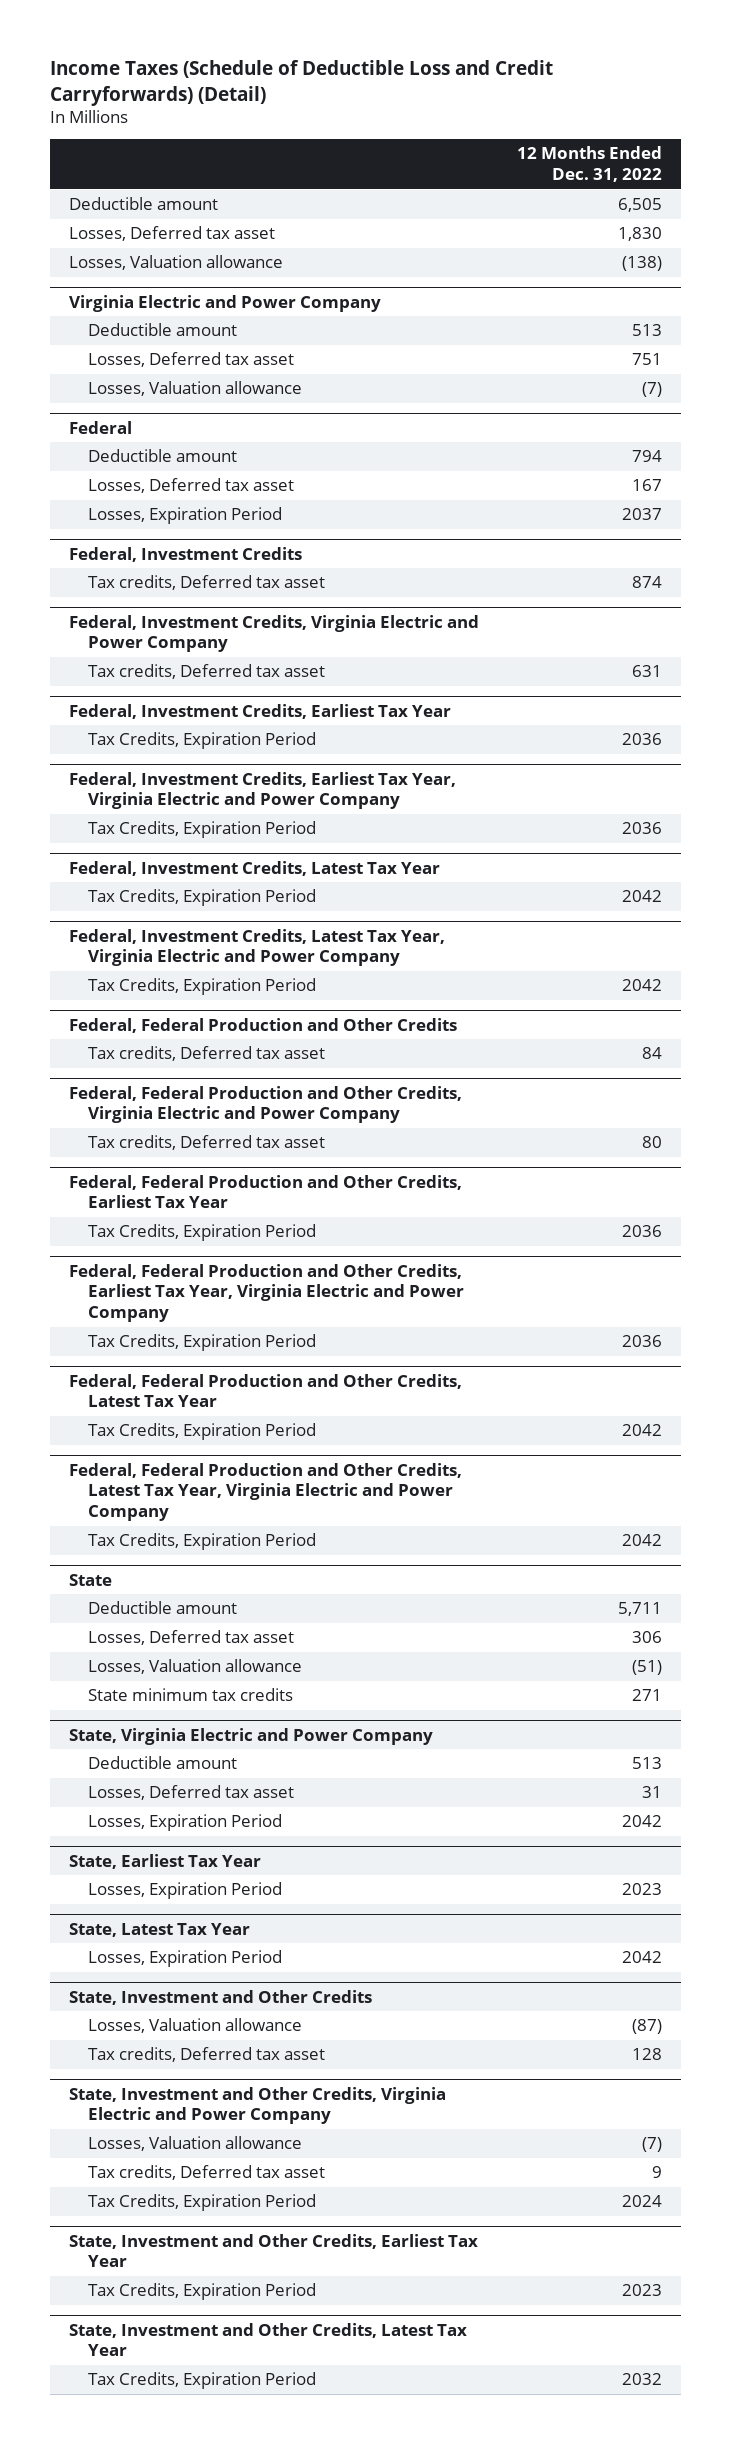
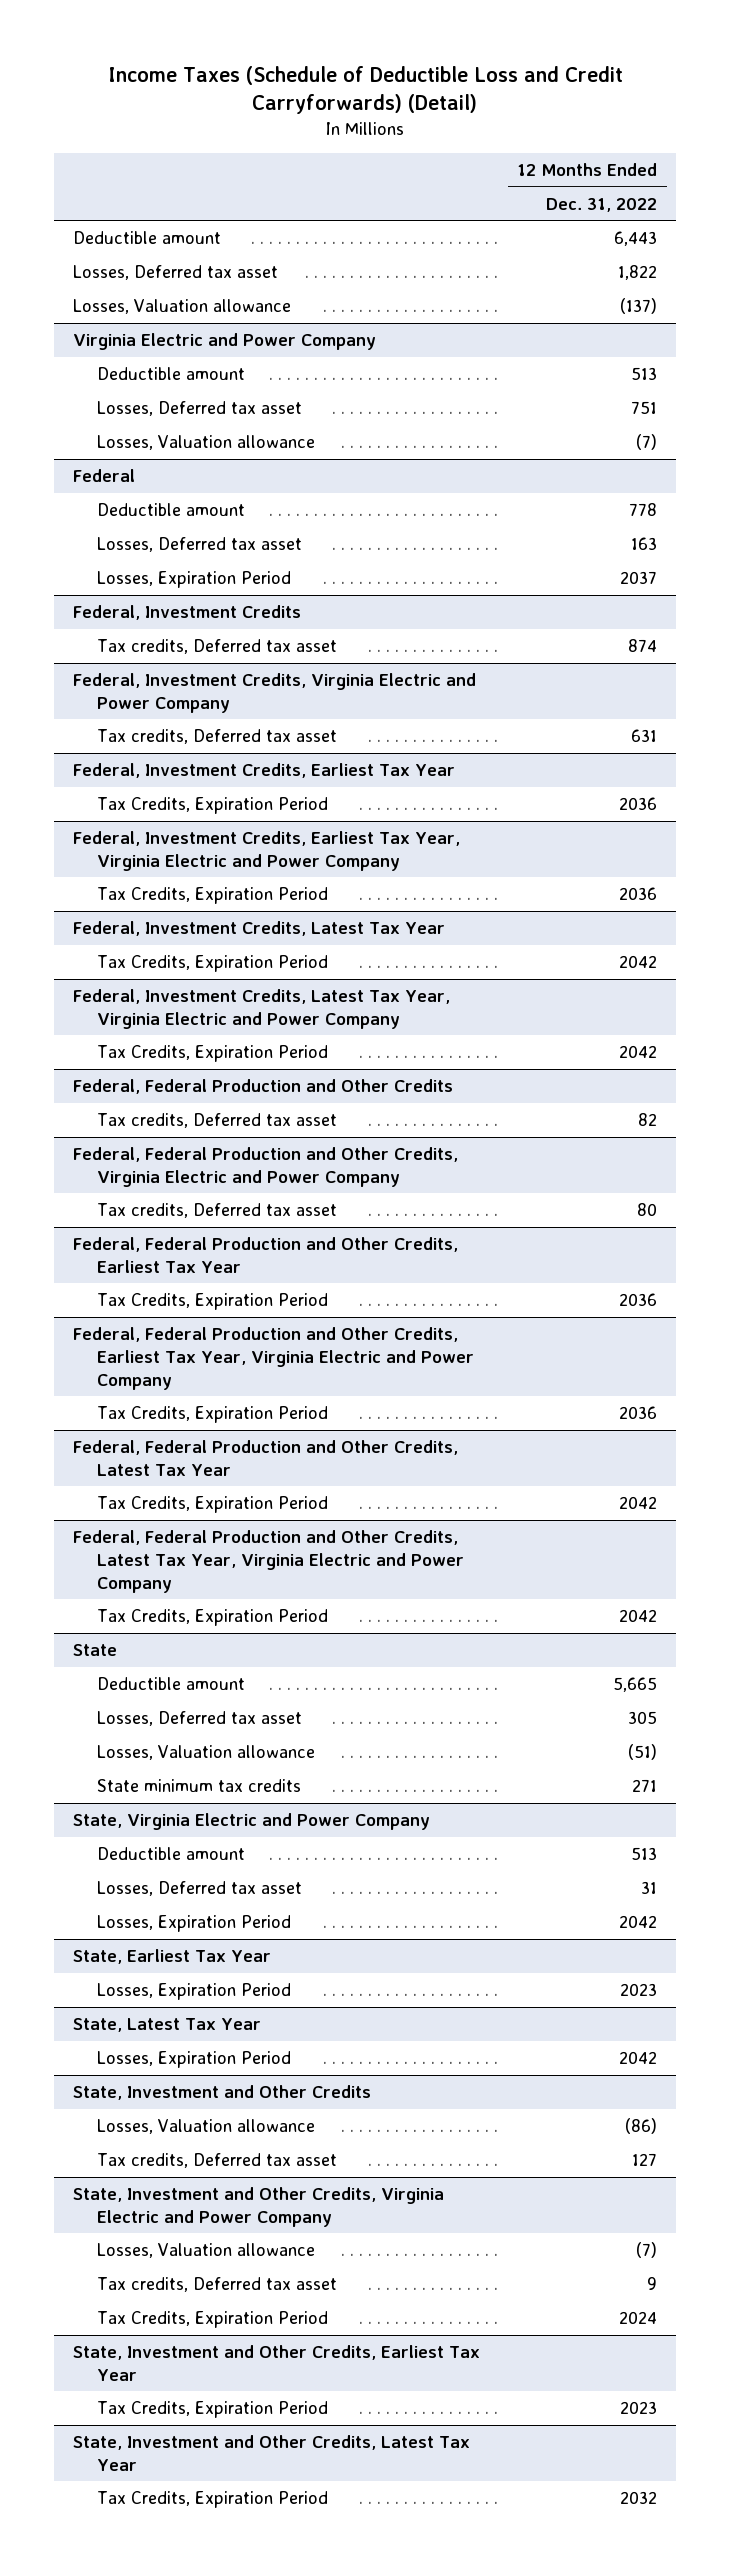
[618,198,663,213] 6,505 -> [614,230,658,246] 6,443
[618,227,663,242] 1,830 -> [618,264,658,280] 1,822
[622,256,663,272] (138) -> [620,297,658,314] (137)
[632,450,663,463] 794 -> [629,502,658,516] 778
[632,479,663,492] 167 -> [631,536,658,550] 163
[642,1047,663,1060] 84 -> [638,1112,658,1126] 82
[618,1602,663,1617] 5,711 -> [613,1676,658,1692] 5,665
[632,1631,663,1644] 306 -> [628,1710,658,1724] 305
[632,2019,663,2035] (87) -> [625,2117,658,2134] (86)
[632,2048,663,2061] 128 -> [632,2152,658,2166] 127

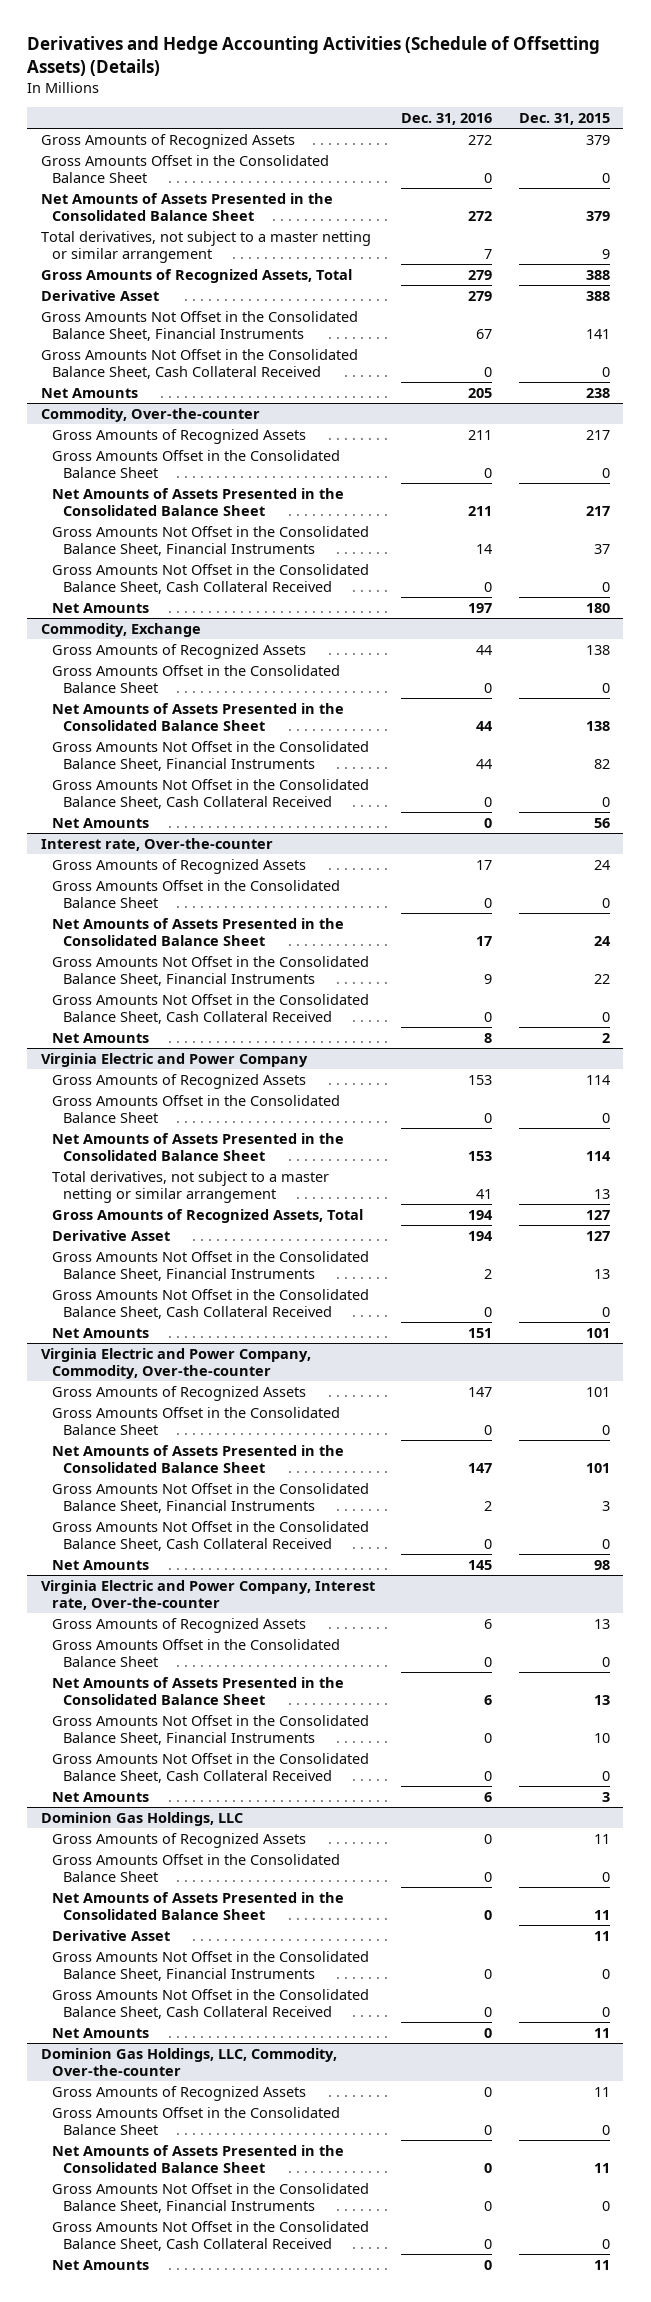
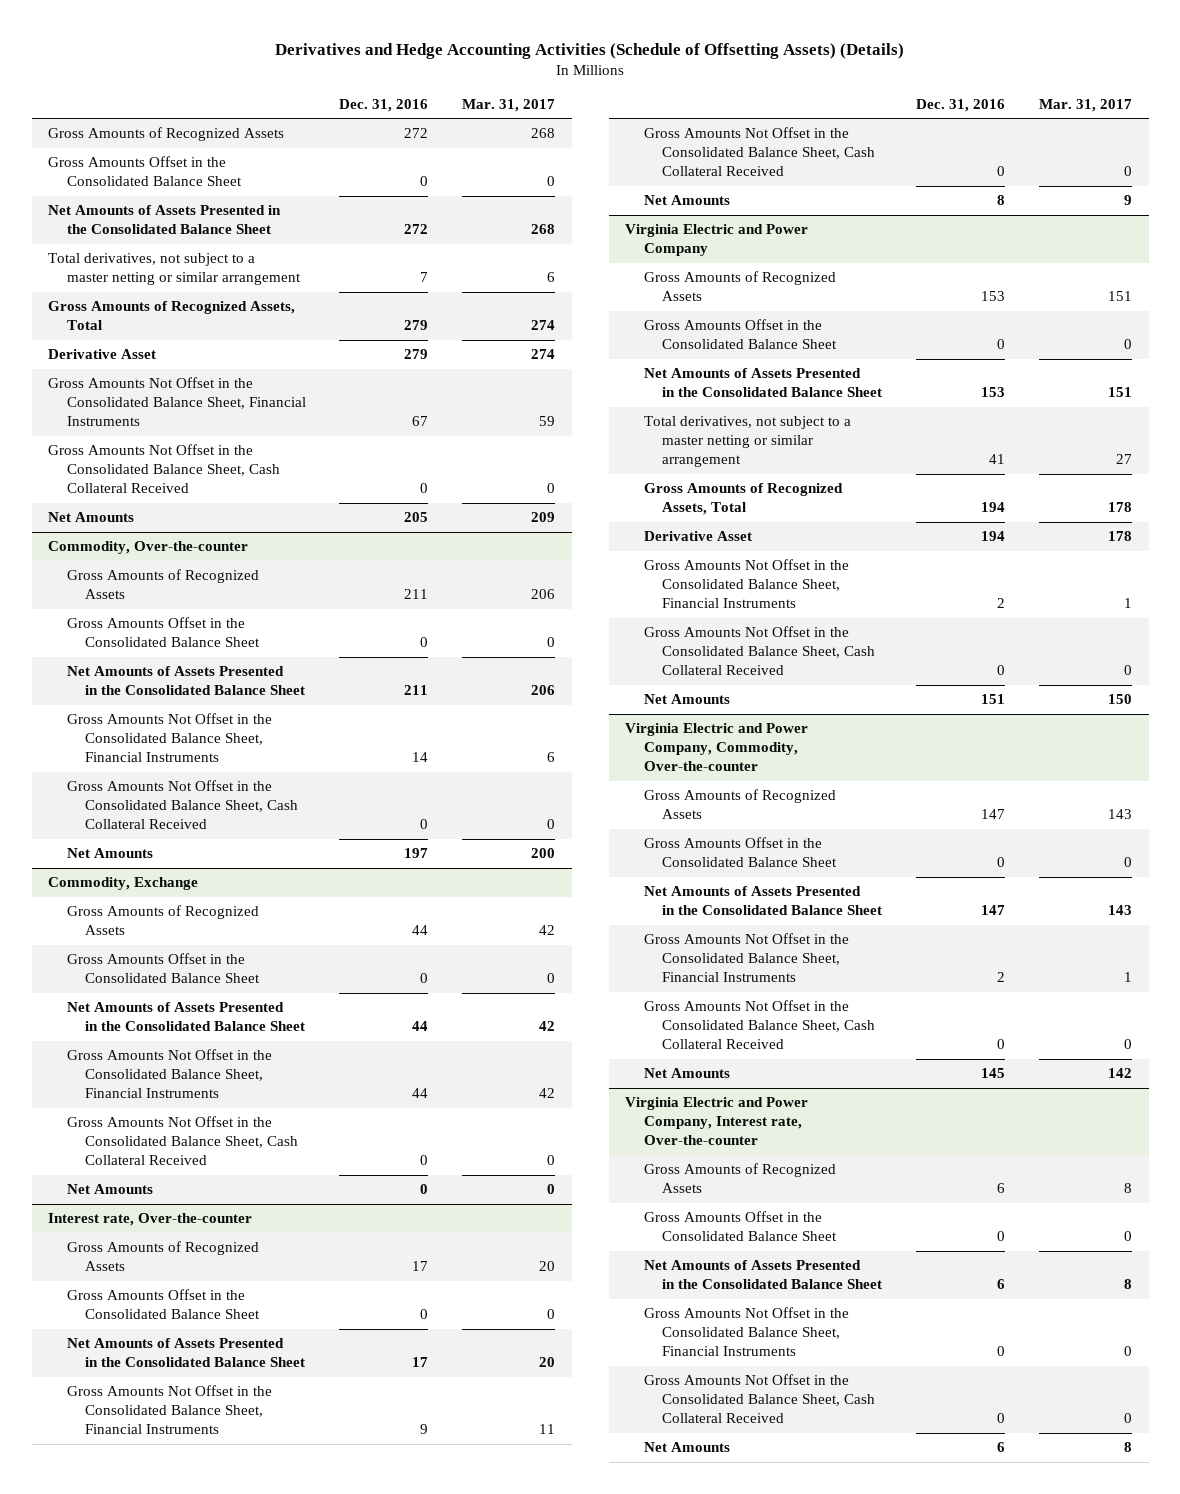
[519,113,611,126] Dec. 31, 2015 -> none
none -> [461,98,555,112] Mar. 31, 2017
[40,1811,243,1826] Dominion Gas Holdings, LLC -> none
[51,1832,306,1848] Gross Amounts of Recognized Assets -> none
[51,1853,340,1882] Gross Amounts Offset in the Consolidated Balance Sheet -> none
[51,1891,344,1920] Net Amounts of Assets Presented in the Consolidated Balance Sheet -> none
[51,1929,170,1941] Derivative Asset -> none
[51,1950,369,1981] Gross Amounts Not Offset in the Consolidated Balance Sheet, Financial Instruments -> none
[51,1988,369,2019] Gross Amounts Not Offset in the Consolidated Balance Sheet, Cash Collateral Received -> none
[51,2027,149,2038] Net Amounts -> none
[40,2047,337,2076] Dominion Gas Holdings, LLC, Commodity, Over-the-counter -> none
[51,2085,306,2101] Gross Amounts of Recognized Assets -> none
[51,2106,340,2135] Gross Amounts Offset in the Consolidated Balance Sheet -> none
[51,2144,344,2173] Net Amounts of Assets Presented in the Consolidated Balance Sheet -> none
[51,2182,369,2213] Gross Amounts Not Offset in the Consolidated Balance Sheet, Financial Instruments -> none
[51,2220,369,2251] Gross Amounts Not Offset in the Consolidated Balance Sheet, Cash Collateral Received -> none
[51,2259,149,2270] Net Amounts -> none

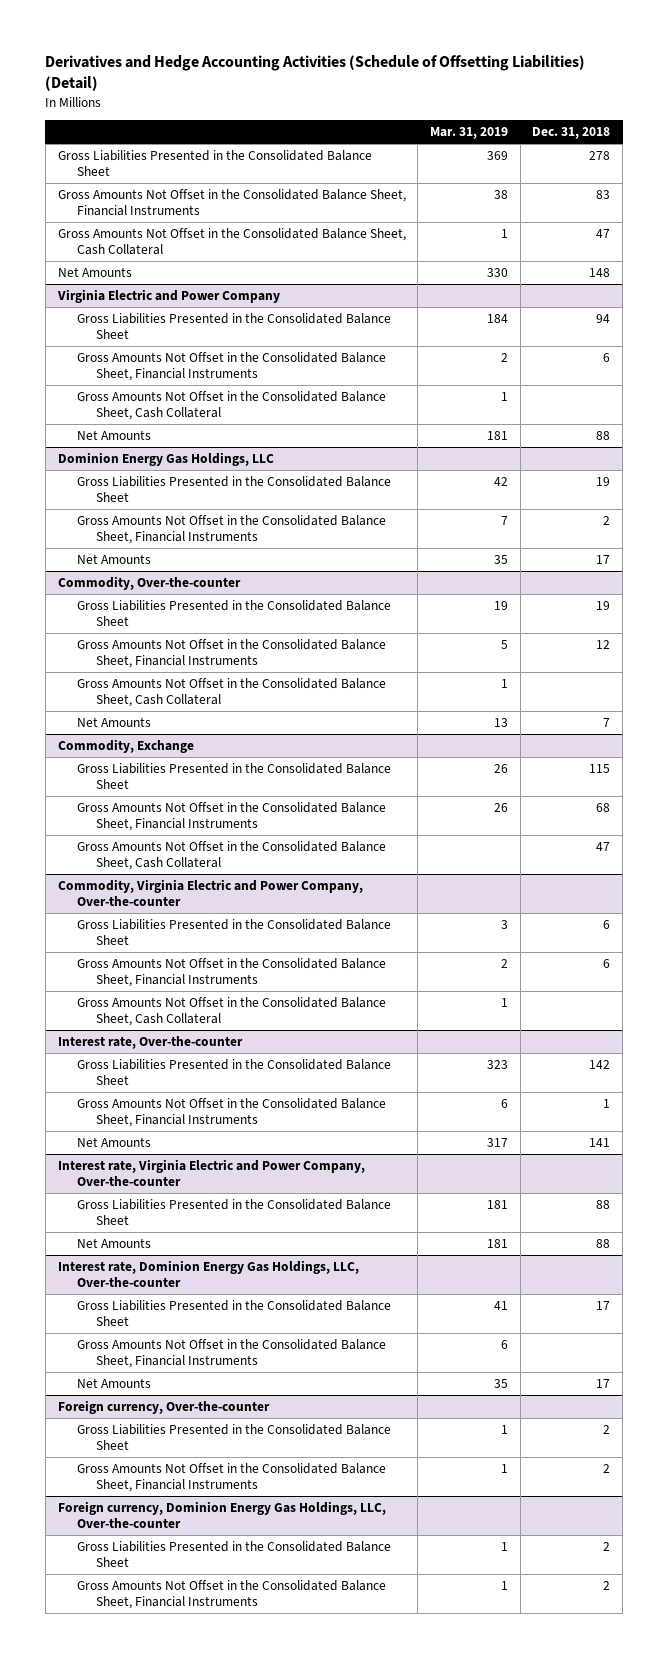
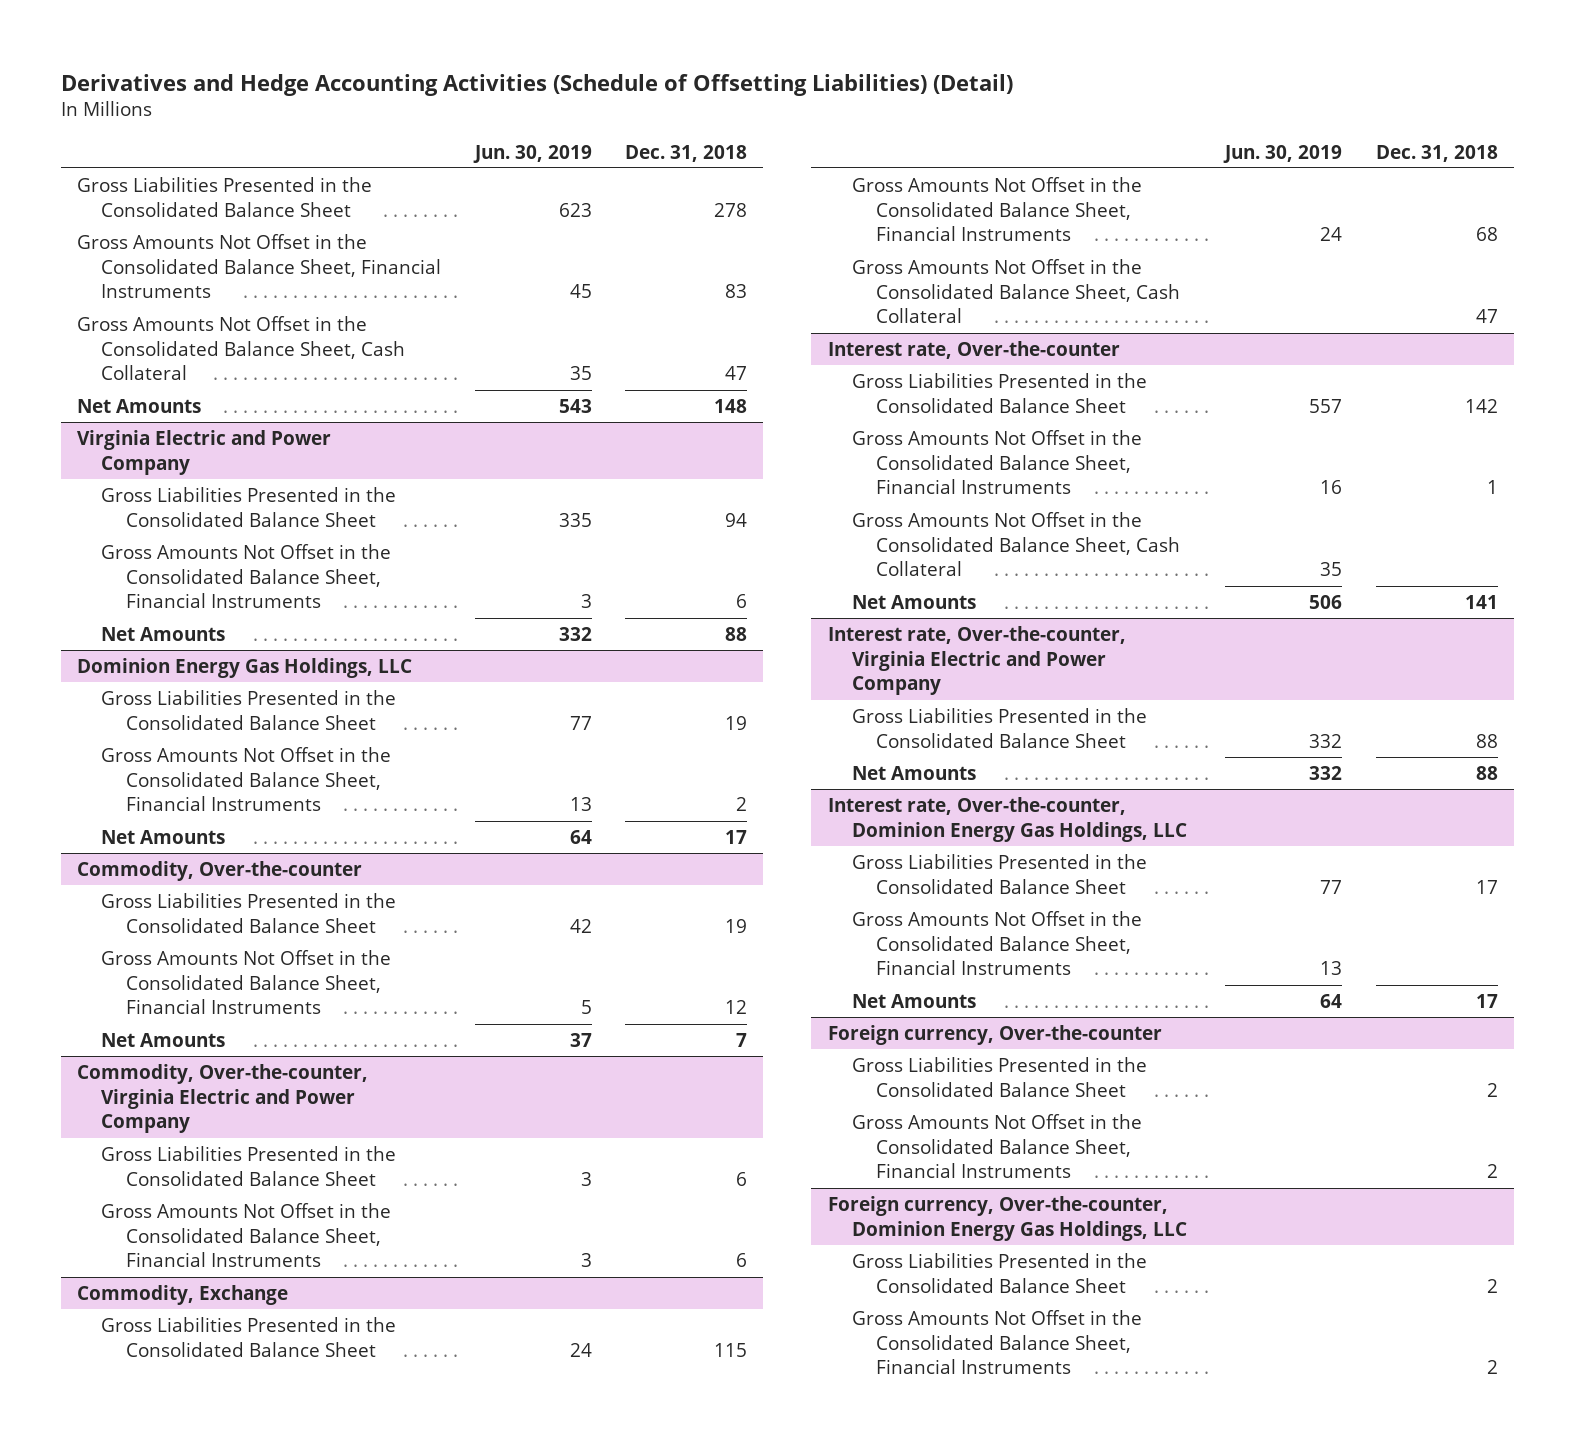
[429,127,508,140] Mar. 31, 2019 -> none
none -> [472,144,592,163] Jun. 30, 2019
[76,390,386,421] Gross Amounts Not Offset in the Consolidated Balance Sheet, Cash Collateral -> none
[76,677,386,708] Gross Amounts Not Offset in the Consolidated Balance Sheet, Cash Collateral -> none
none -> [77,1063,369,1134] Commodity, Over-the-counter, Virginia Electric and Power Company
none -> [101,1145,397,1186] Gross Liabilities Presented in the Consolidated Balance Sheet
none -> [101,1202,392,1268] Gross Amounts Not Offset in the Consolidated Balance Sheet, Financial Instruments
[57,878,363,907] Commodity, Virginia Electric and Power Company, Over-the-counter -> none
[76,918,391,946] Gross Liabilities Presented in the Consolidated Balance Sheet -> none
[76,957,386,988] Gross Amounts Not Offset in the Consolidated Balance Sheet, Financial Instruments -> none
[76,996,386,1027] Gross Amounts Not Offset in the Consolidated Balance Sheet, Cash Collateral -> none
none -> [852,511,1181,577] Gross Amounts Not Offset in the Consolidated Balance Sheet, Cash Collateral
[57,1158,365,1187] Interest rate, Virginia Electric and Power Company, Over-the-counter -> [828,625,1127,696] Interest rate, Over-the-counter, Virginia Electric and Power Company
[57,1259,359,1288] Interest rate, Dominion Energy Gas Holdings, LLC, Over-the-counter -> [828,796,1188,842] Interest rate, Over-the-counter, Dominion Energy Gas Holdings, LLC
[57,1500,386,1529] Foreign currency, Dominion Energy Gas Holdings, LLC, Over-the-counter -> [828,1195,1188,1241] Foreign currency, Over-the-counter, Dominion Energy Gas Holdings, LLC

